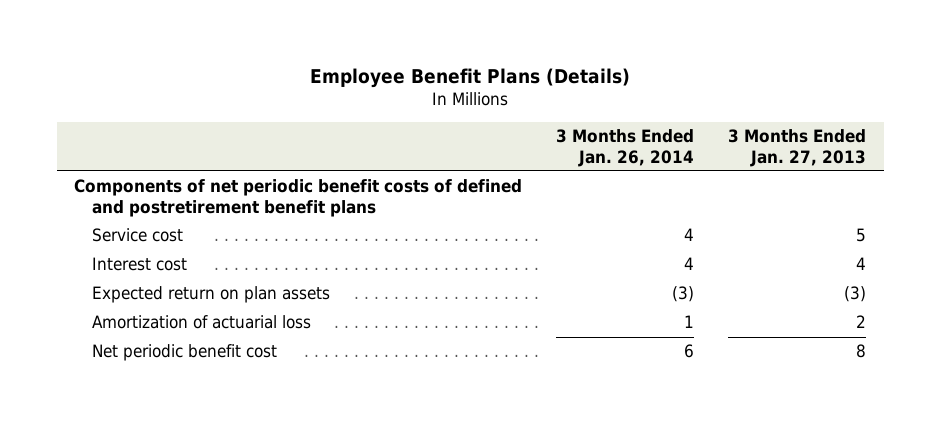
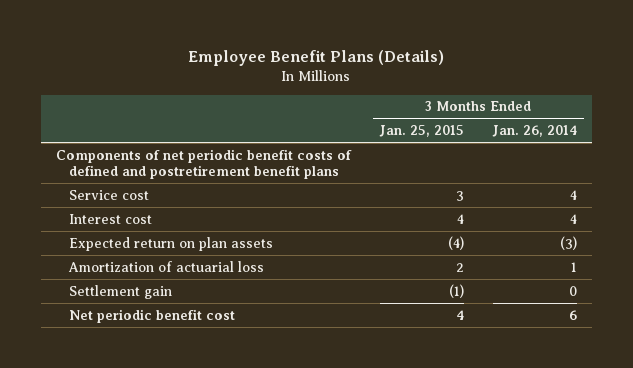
[728,129,867,167] 3 Months Ended Jan. 27, 2013 -> none
none -> [378,125,464,138] Jan. 25, 2015
none -> [68,284,172,299] Settlement gain

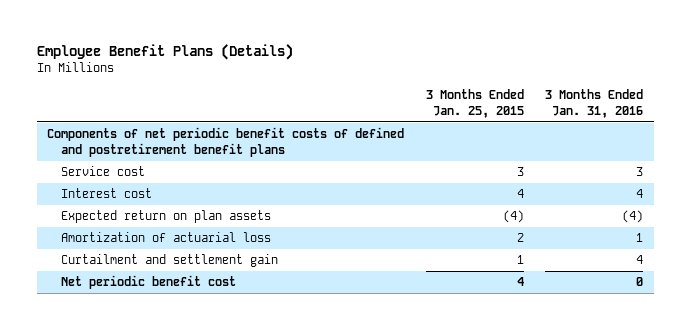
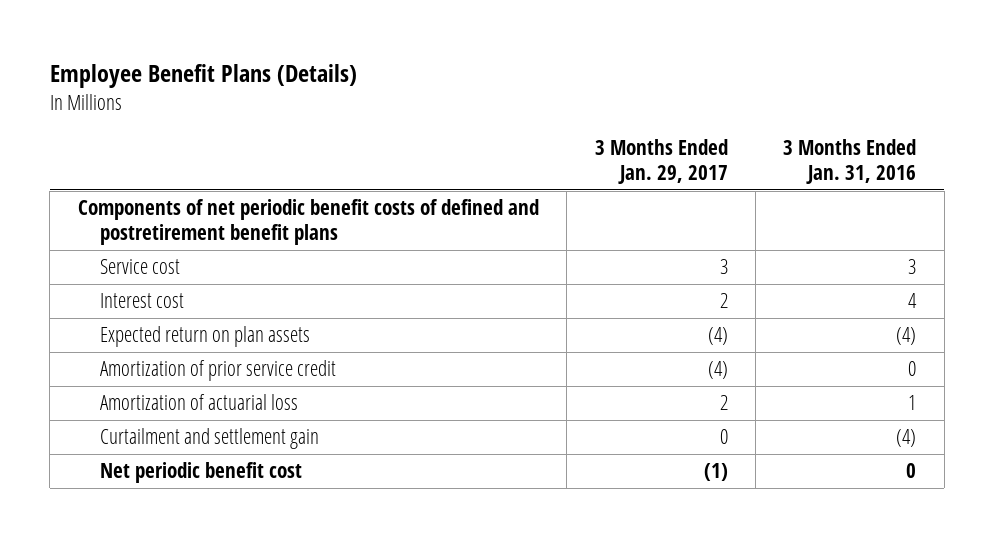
[425,89,524,119] 3 Months Ended Jan. 25, 2015 -> none
none -> [594,139,728,185] 3 Months Ended Jan. 29, 2017
none -> [100,360,337,382] Amortization of prior service credit
[636,255,644,265] 4 -> [896,429,917,448] (4)

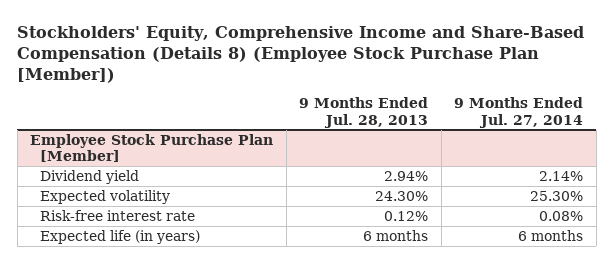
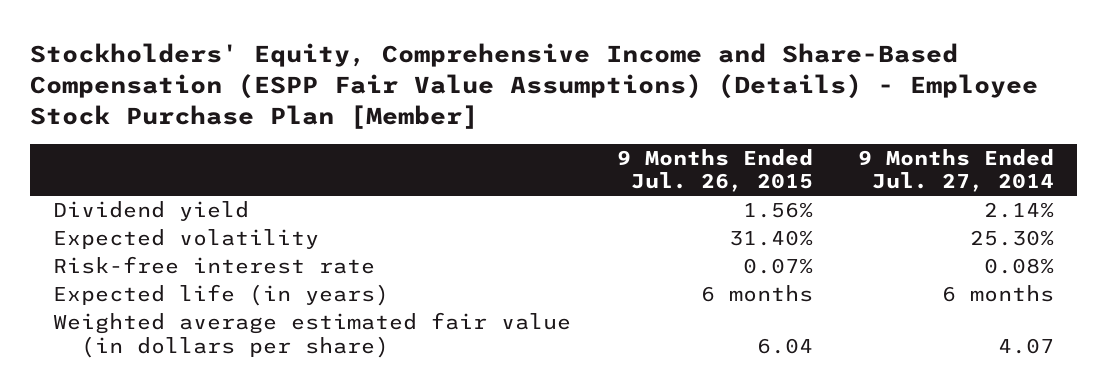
[17,26,585,84] Stockholders' Equity, Comprehensive Income and Share-Based Compensation (Details 8) (Employee Stock Purchase Plan [Member]) -> [30,42,1039,129] Stockholders' Equity, Comprehensive Income and Share-Based Compensation (ESPP Fair Value Assumptions) (Details) - Employee Stock Purchase Plan [Member]
[299,97,429,128] 9 Months Ended Jul. 28, 2013 -> none
none -> [616,148,813,193] 9 Months Ended Jul. 26, 2015
[30,133,274,162] Employee Stock Purchase Plan [Member] -> none
none -> [53,312,572,358] Weighted average estimated fair value (in dollars per share)

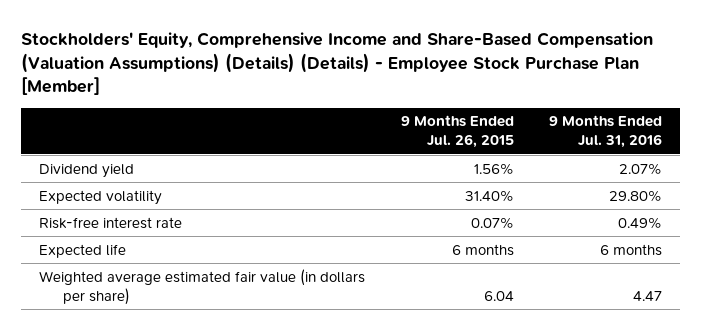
[30,42,1039,129] Stockholders' Equity, Comprehensive Income and Share-Based Compensation (ESPP Fair Value Assumptions) (Details) - Employee Stock Purchase Plan [Member] -> [21,32,654,96] Stockholders' Equity, Comprehensive Income and Share-Based Compensation (Valuation Assumptions) (Details) (Details) - Employee Stock Purchase Plan [Member]
[857,148,1054,193] 9 Months Ended Jul. 27, 2014 -> none
none -> [549,115,663,149] 9 Months Ended Jul. 31, 2016
[53,284,390,307] Expected life (in years) -> [39,243,127,258] Expected life

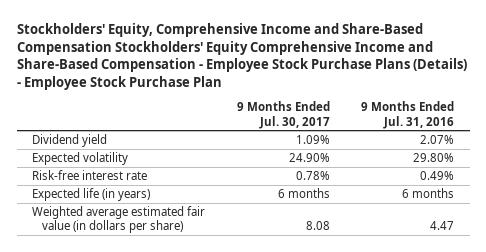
[21,32,654,96] Stockholders' Equity, Comprehensive Income and Share-Based Compensation (Valuation Assumptions) (Details) (Details) - Employee Stock Purchase Plan [Member] -> [16,23,467,91] Stockholders' Equity, Comprehensive Income and Share-Based Compensation Stockholders' Equity Comprehensive Income and Share-Based Compensation - Employee Stock Purchase Plans (Details) - Employee Stock Purchase Plan
[400,115,514,149] 9 Months Ended Jul. 26, 2015 -> none
none -> [236,101,330,129] 9 Months Ended Jul. 30, 2017
[39,243,127,258] Expected life -> [32,187,151,201] Expected life (in years)

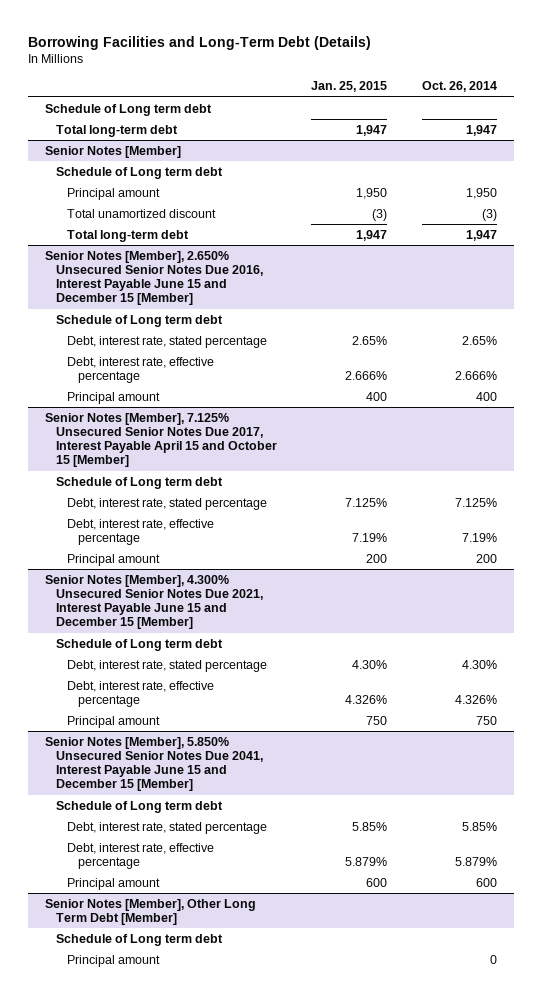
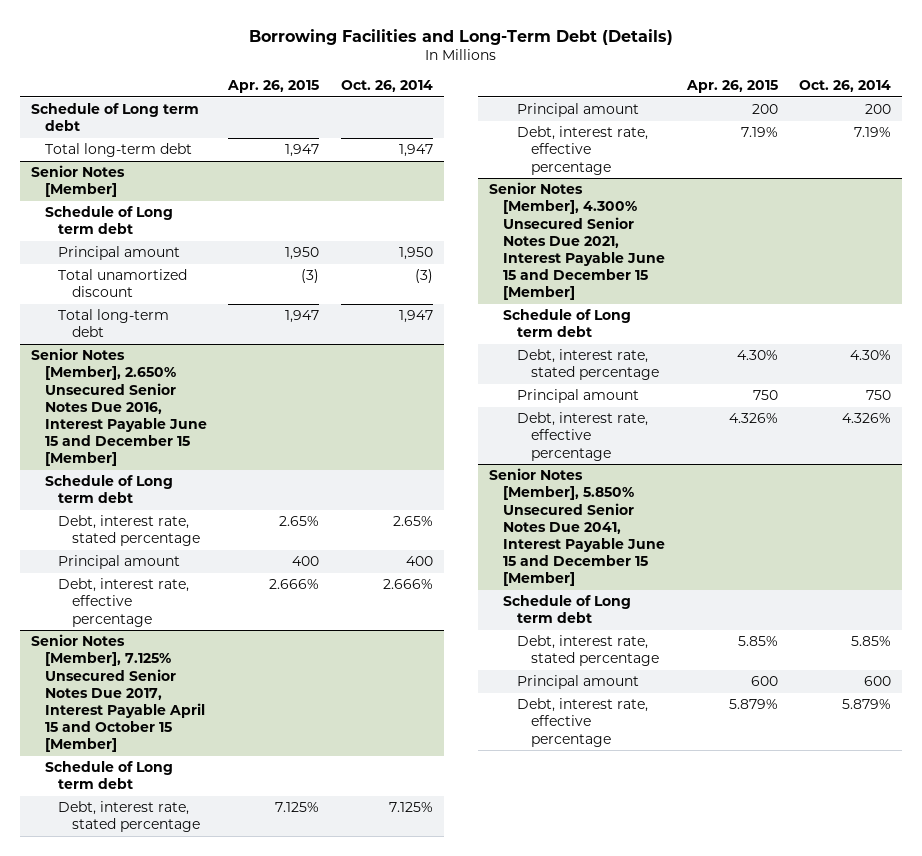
[311,81,388,93] Jan. 25, 2015 -> none
none -> [227,80,320,94] Apr. 26, 2015
[67,356,215,383] Debt, interest rate, effective percentage -> [58,578,190,627] Debt, interest rate, effective percentage
[67,518,215,545] Debt, interest rate, effective percentage -> [516,126,648,175] Debt, interest rate, effective percentage
[67,680,215,707] Debt, interest rate, effective percentage -> [516,412,648,461] Debt, interest rate, effective percentage
[44,898,256,925] Senior Notes [Member], Other Long Term Debt [Member] -> none
[56,933,224,946] Schedule of Long term debt -> none
[67,954,161,967] Principal amount -> none
[67,842,215,869] Debt, interest rate, effective percentage -> [516,698,648,747] Debt, interest rate, effective percentage

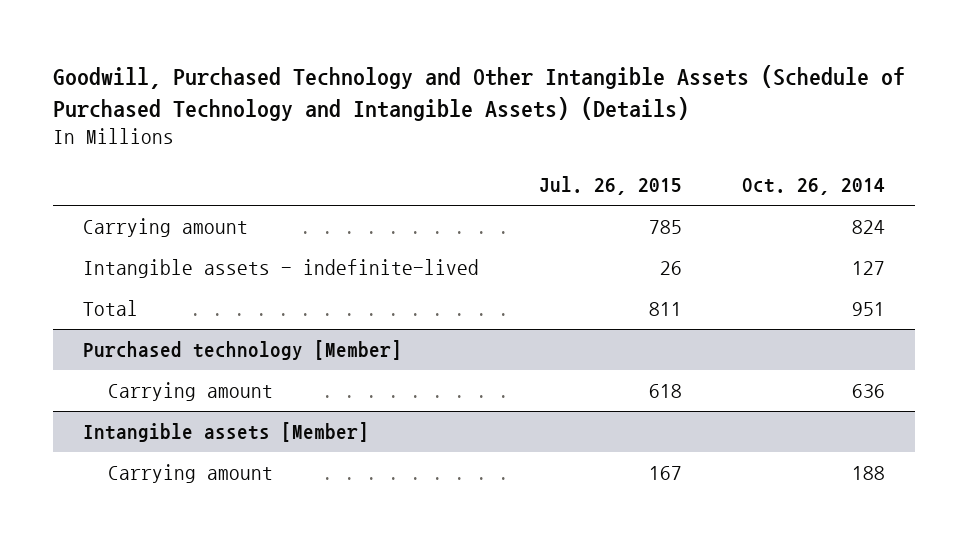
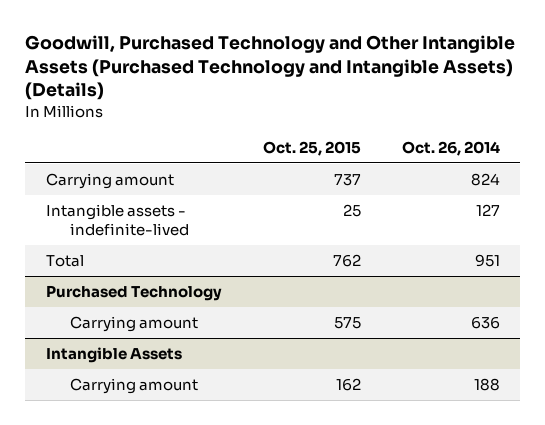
[52,65,905,121] Goodwill, Purchased Technology and Other Intangible Assets (Schedule of Purchased Technology and Intangible Assets) (Details) -> [25,34,516,101] Goodwill, Purchased Technology and Other Intangible Assets (Purchased Technology and Intangible Assets) (Details)
[538,175,682,195] Jul. 26, 2015 -> none
none -> [262,140,361,156] Oct. 25, 2015
[82,340,402,361] Purchased technology [Member] -> [45,285,222,302] Purchased Technology
[82,422,369,443] Intangible assets [Member] -> [45,347,182,364] Intangible Assets

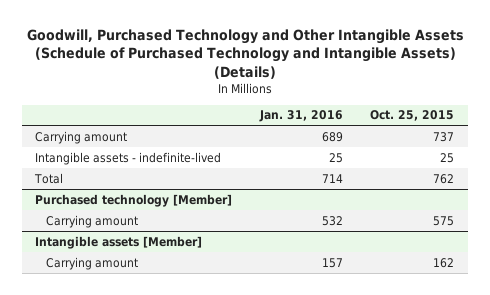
[25,34,516,101] Goodwill, Purchased Technology and Other Intangible Assets (Purchased Technology and Intangible Assets) (Details) -> [26,29,464,79] Goodwill, Purchased Technology and Other Intangible Assets (Schedule of Purchased Technology and Intangible Assets) (Details)
[401,140,500,156] Oct. 26, 2014 -> none
none -> [258,110,343,123] Jan. 31, 2016
[45,285,222,302] Purchased Technology -> [35,193,233,207] Purchased technology [Member]
[45,347,182,364] Intangible Assets -> [35,235,203,249] Intangible assets [Member]

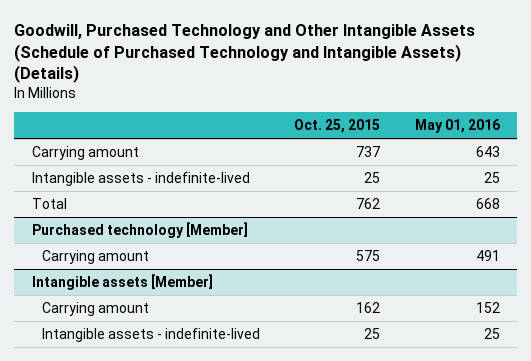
[258,110,343,123] Jan. 31, 2016 -> none
none -> [414,118,500,133] May 01, 2016
none -> [41,328,260,343] Intangible assets - indefinite-lived

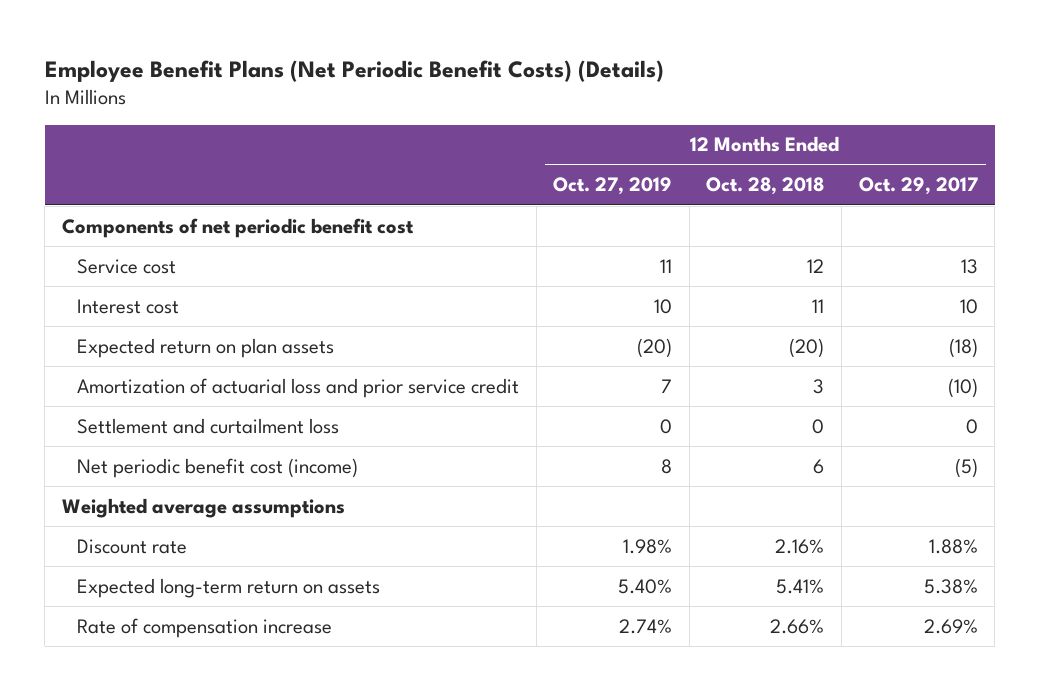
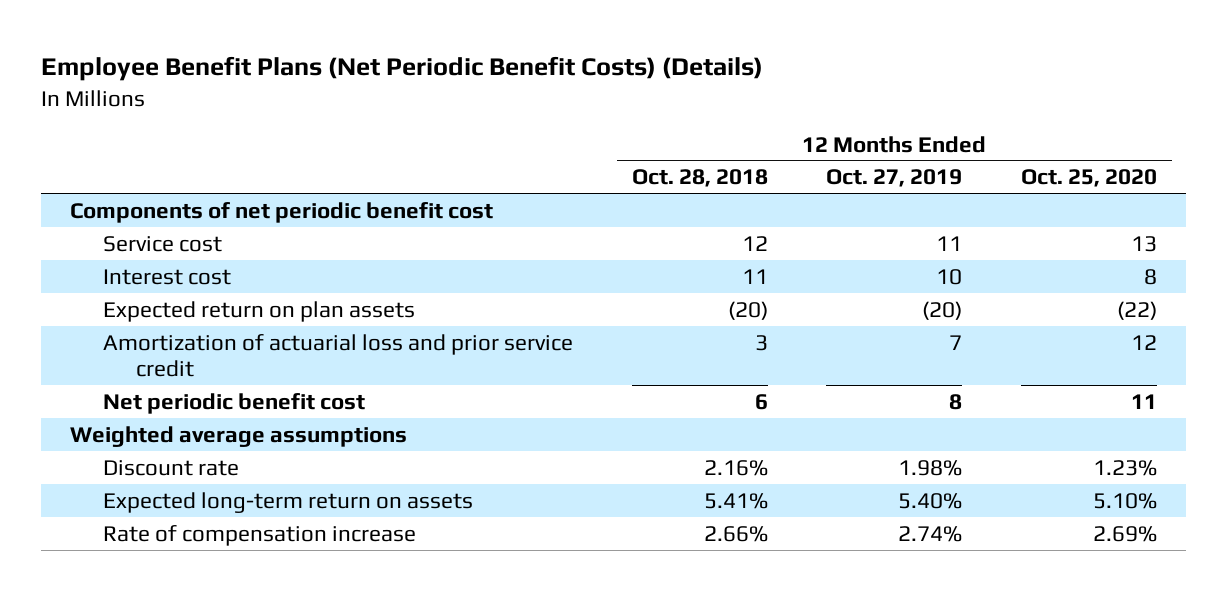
[858,177,978,196] Oct. 29, 2017 -> none
none -> [1020,169,1157,188] Oct. 25, 2020
[77,417,340,434] Settlement and curtailment loss -> none
[77,457,359,478] Net periodic benefit cost (income) -> [102,392,365,414] Net periodic benefit cost

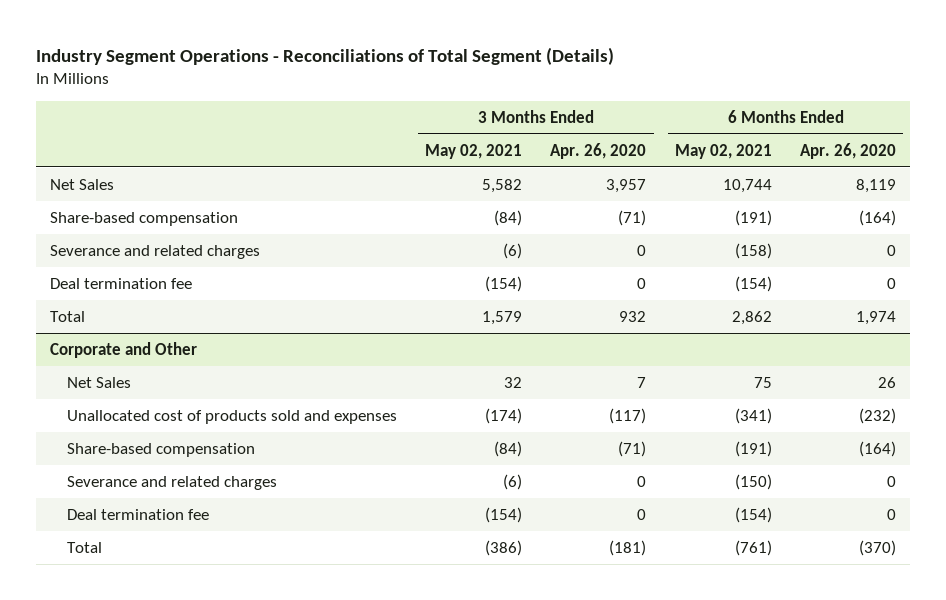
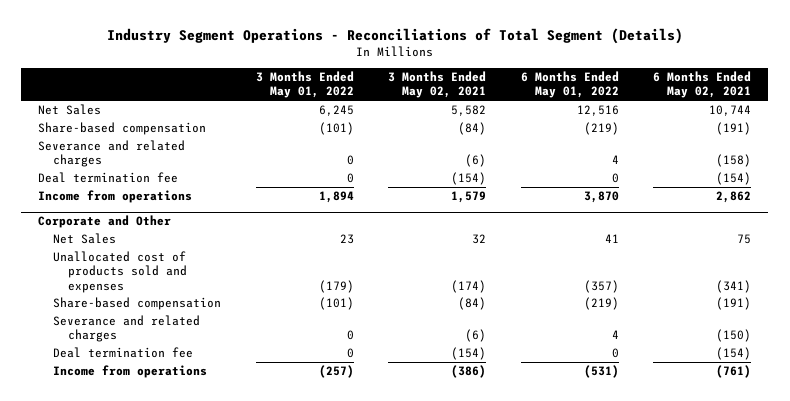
[550,142,647,159] Apr. 26, 2020 -> none
[800,142,897,159] Apr. 26, 2020 -> none
none -> [255,71,354,99] 3 Months Ended May 01, 2022
none -> [520,71,619,99] 6 Months Ended May 01, 2022
[50,310,86,322] Total -> [38,190,193,204] Income from operations
[66,541,102,553] Total -> [53,365,208,379] Income from operations

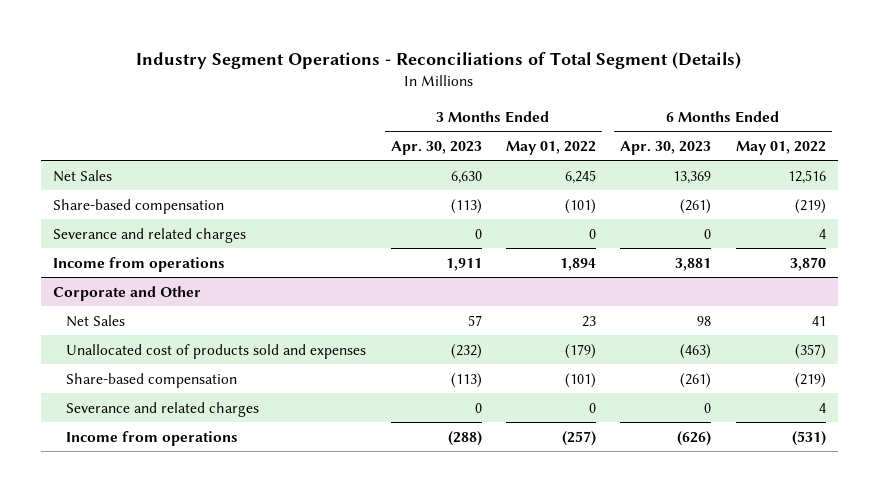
[388,71,487,99] 3 Months Ended May 02, 2021 -> none
[653,71,752,99] 6 Months Ended May 02, 2021 -> none
none -> [390,140,482,155] Apr. 30, 2023
none -> [620,140,712,155] Apr. 30, 2023
[38,172,179,184] Deal termination fee -> none
[53,347,194,359] Deal termination fee -> none

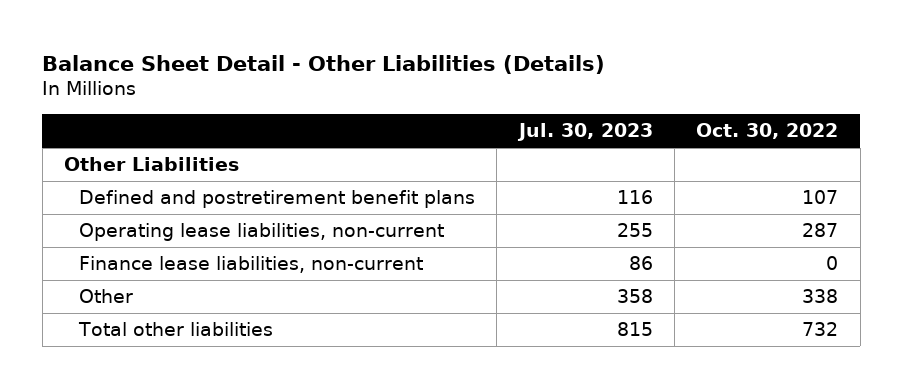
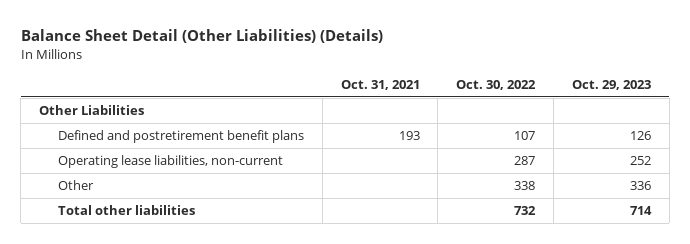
[42,54,606,74] Balance Sheet Detail - Other Liabilities (Details) -> [20,29,383,44] Balance Sheet Detail (Other Liabilities) (Details)
[516,123,653,142] Jul. 30, 2023 -> none
none -> [340,79,420,90] Oct. 31, 2021
none -> [571,79,651,90] Oct. 29, 2023
[78,256,423,274] Finance lease liabilities, non-current -> none

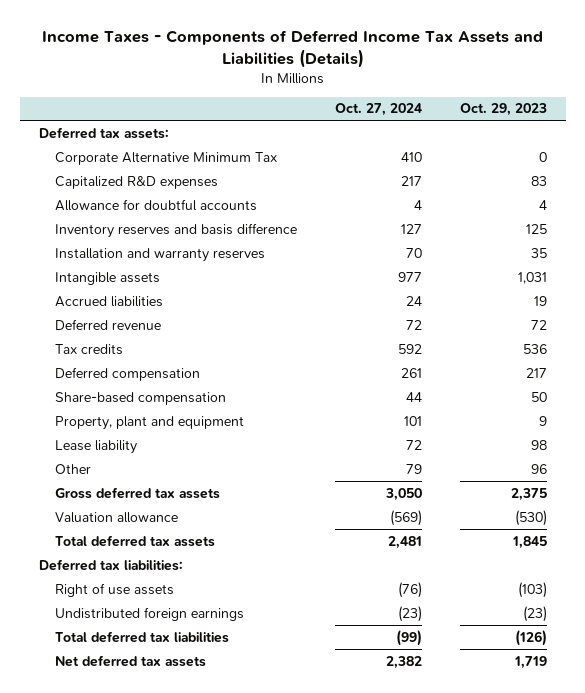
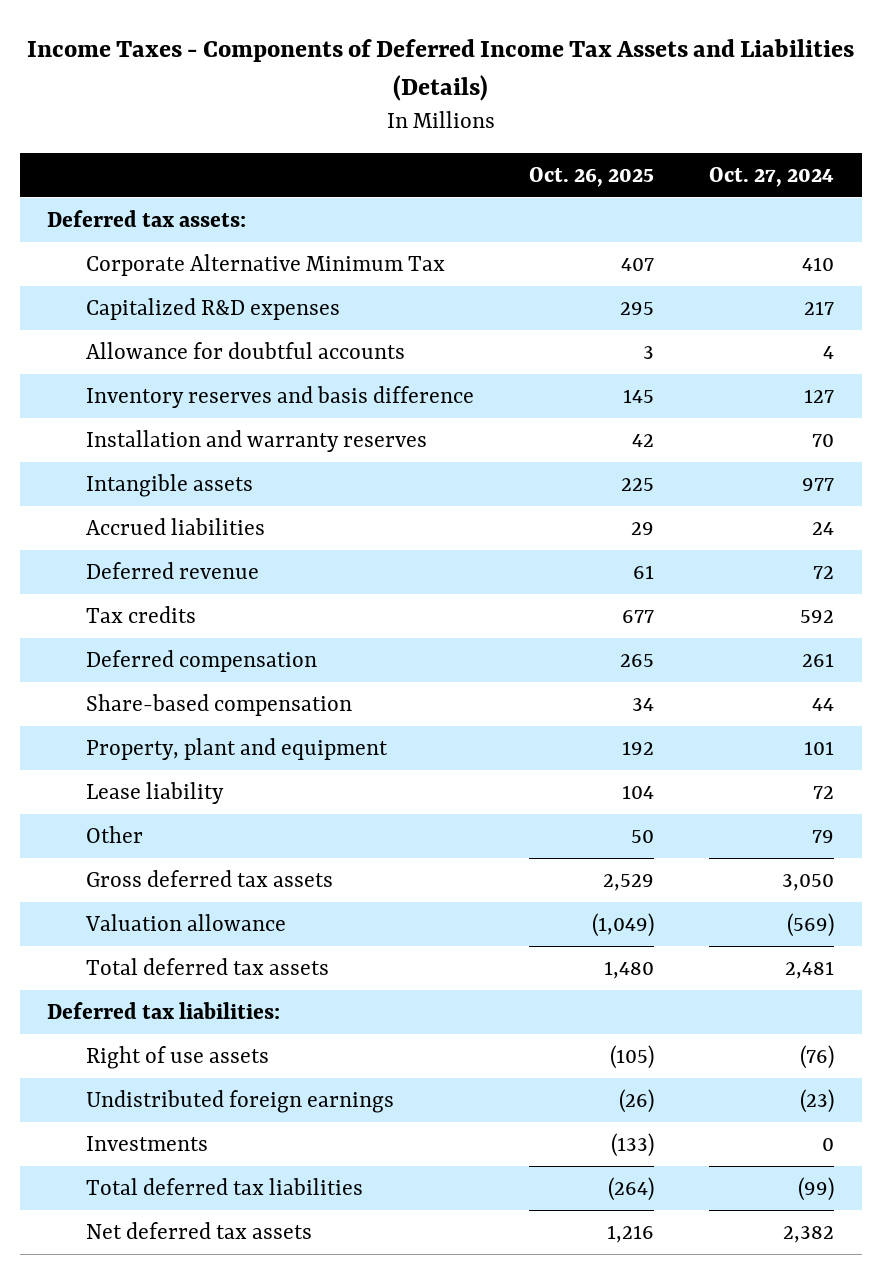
[459,103,547,117] Oct. 29, 2023 -> none
none -> [528,166,654,187] Oct. 26, 2025
none -> [85,1135,208,1151] Investments

